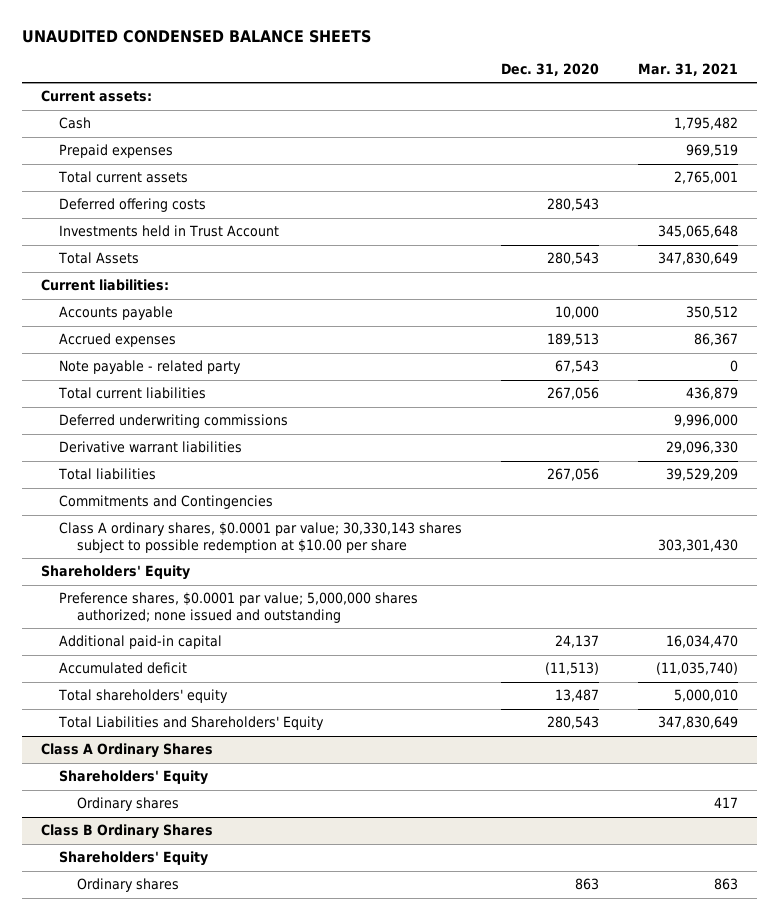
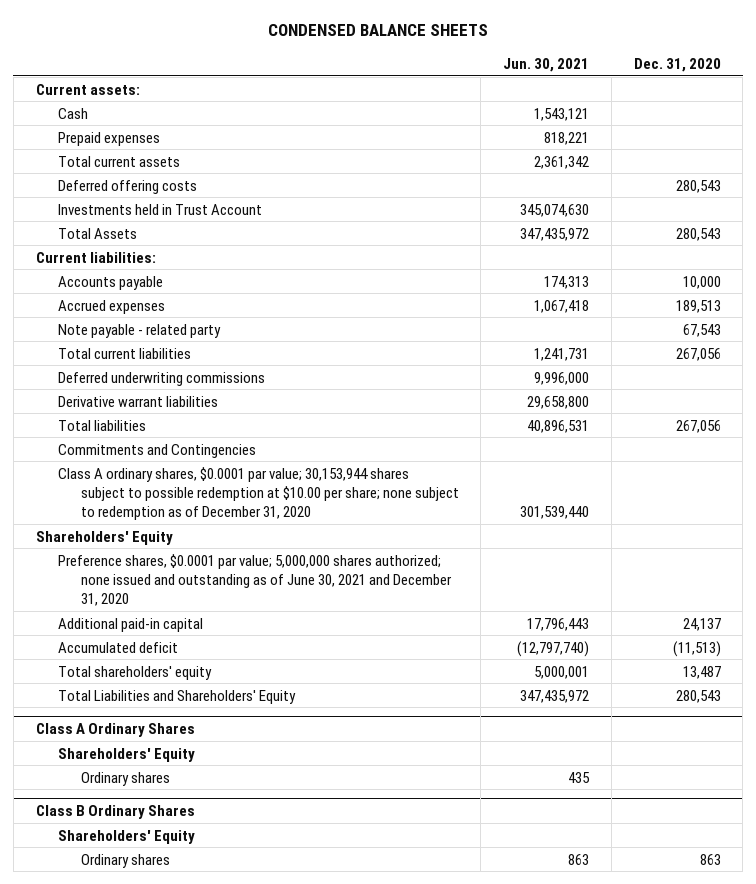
[21,30,371,44] UNAUDITED CONDENSED BALANCE SHEETS -> [268,24,489,37] CONDENSED BALANCE SHEETS
[637,62,738,76] Mar. 31, 2021 -> none
none -> [503,57,590,72] Jun. 30, 2021
[59,522,463,553] Class A ordinary shares, $0.0001 par value; 30,330,143 shares subject to possible redemption at $10.00 per share -> [58,466,459,520] Class A ordinary shares, $0.0001 par value; 30,153,944 shares subject to possible redemption at $10.00 per share; none subject to redemption as of December 31, 2020
[59,592,419,623] Preference shares, $0.0001 par value; 5,000,000 shares authorized; none issued and outstanding -> [58,553,452,606] Preference shares, $0.0001 par value; 5,000,000 shares authorized; none issued and outstanding as of June 30, 2021 and December 31, 2020

